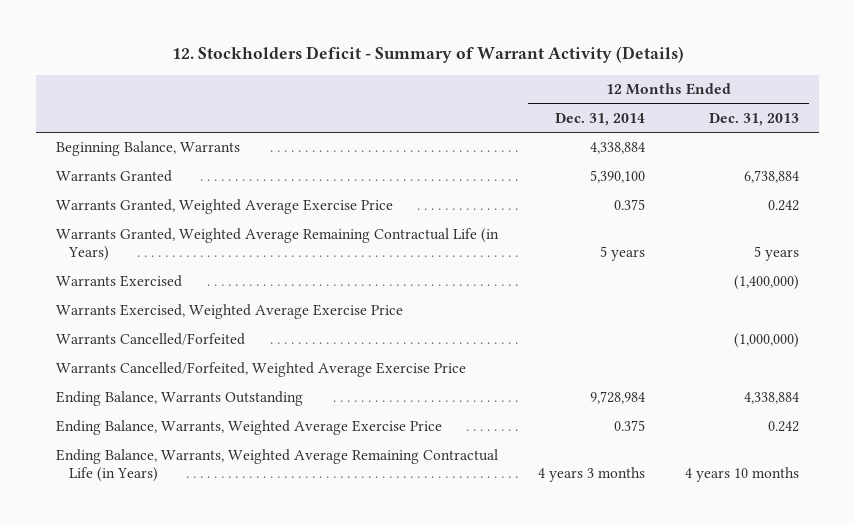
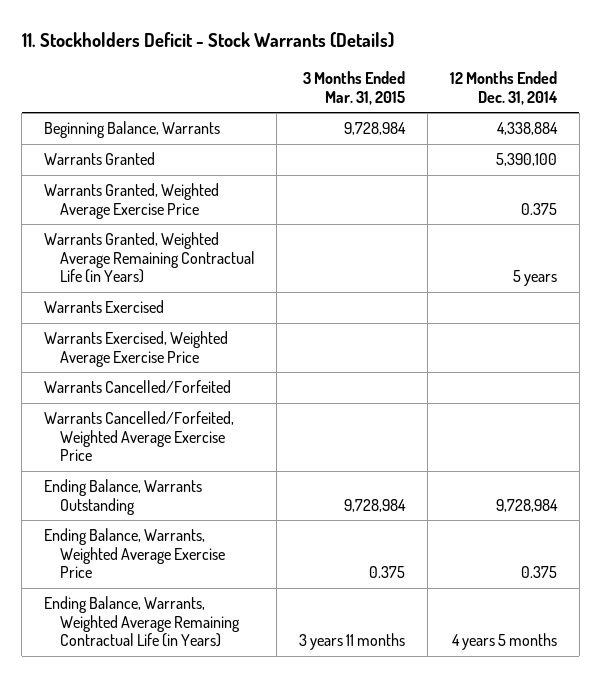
[171,46,684,64] 12. Stockholders Deficit - Summary of Warrant Activity (Details) -> [21,31,394,48] 11. Stockholders Deficit - Stock Warrants (Details)
[709,112,800,126] Dec. 31, 2013 -> none
none -> [303,71,406,105] 3 Months Ended Mar. 31, 2015
[538,467,646,483] 4 years 3 months -> [451,633,557,651] 4 years 5 months

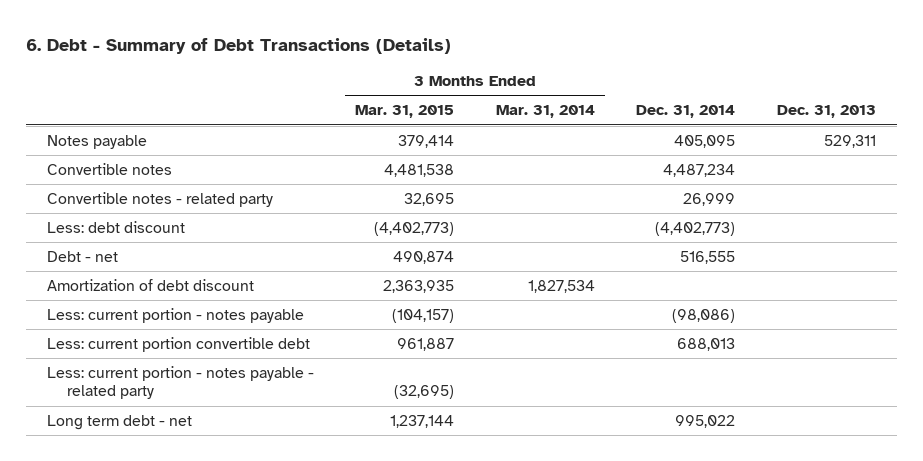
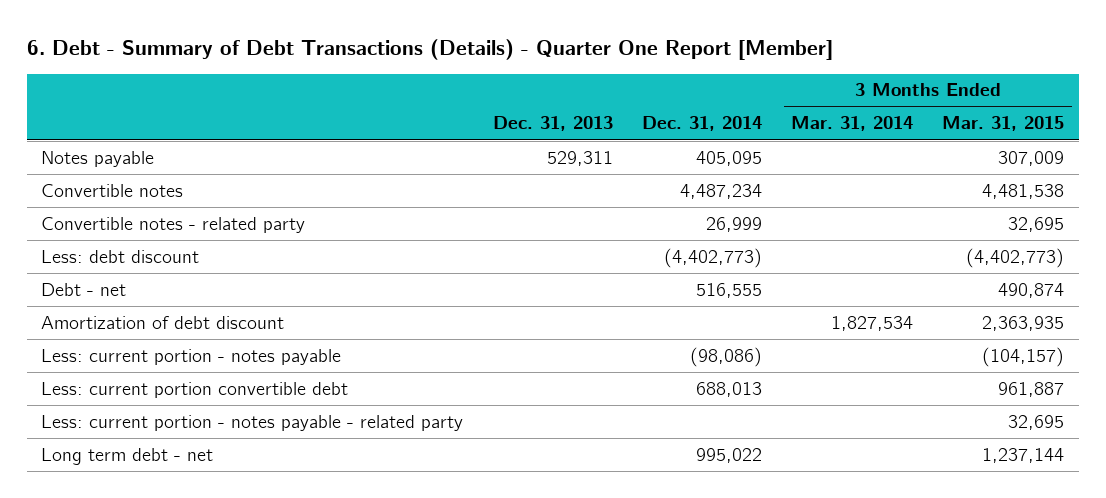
[26,37,452,54] 6. Debt - Summary of Debt Transactions (Details) -> [26,39,833,61] 6. Debt - Summary of Debt Transactions (Details) - Quarter One Report [Member]
[398,134,455,148] 379,414 -> [998,150,1065,166] 307,009
[394,385,455,400] (32,695) -> [1008,414,1065,430] 32,695

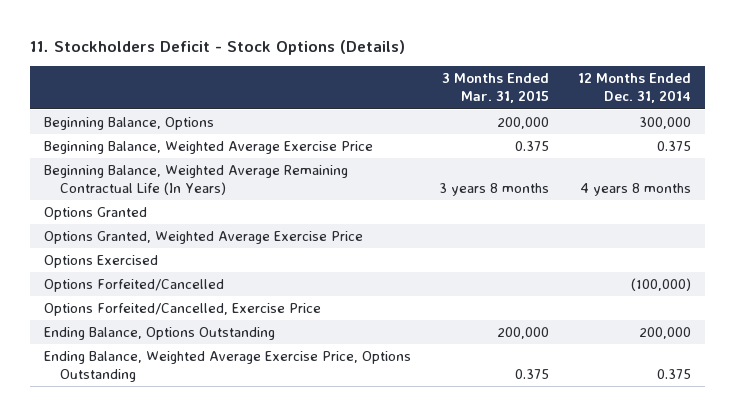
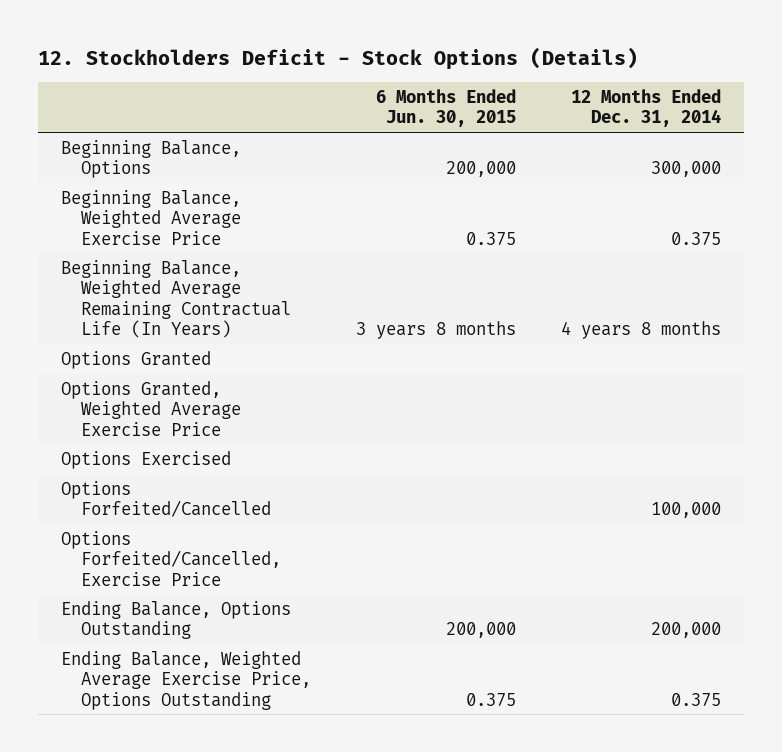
[29,39,405,55] 11. Stockholders Deficit - Stock Options (Details) -> [38,46,639,70] 12. Stockholders Deficit - Stock Options (Details)
[442,73,550,104] 3 Months Ended Mar. 31, 2015 -> none
none -> [376,88,517,128] 6 Months Ended Jun. 30, 2015
[630,277,691,291] (100,000) -> [651,502,722,519] 100,000

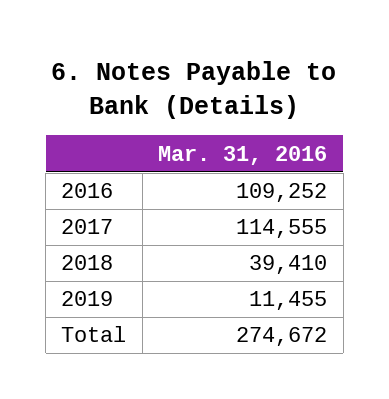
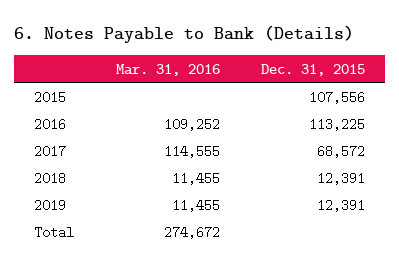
none -> [260,63,365,76] Dec. 31, 2015
none -> [34,90,67,104] 2015
[249,255,328,275] 39,410 -> [171,171,220,185] 11,455

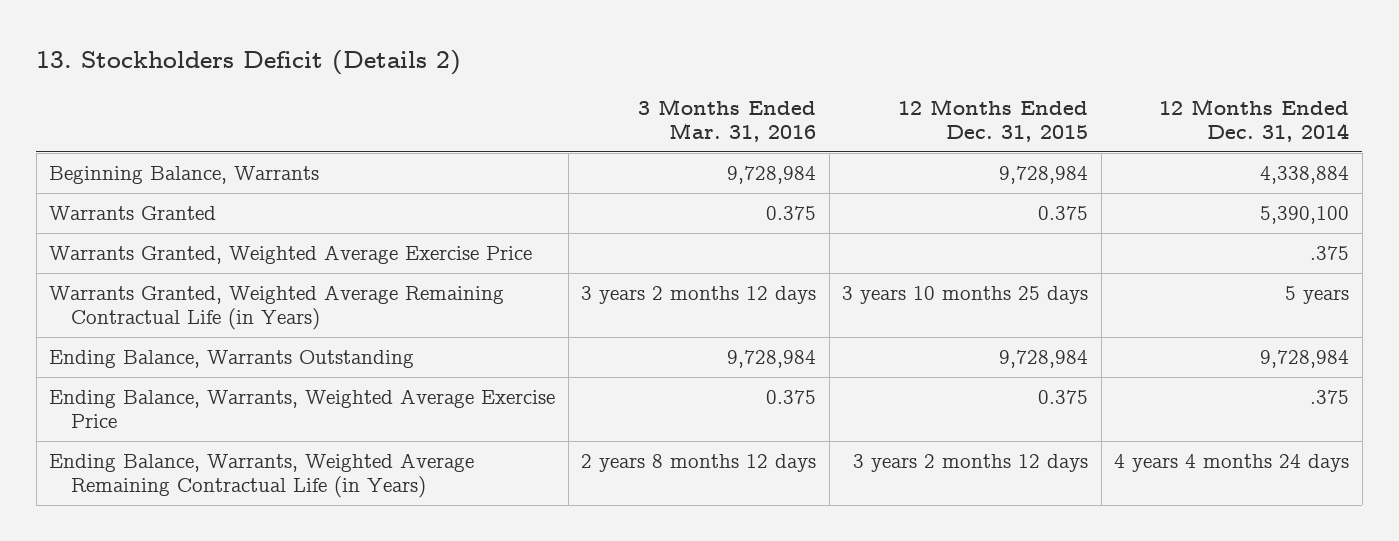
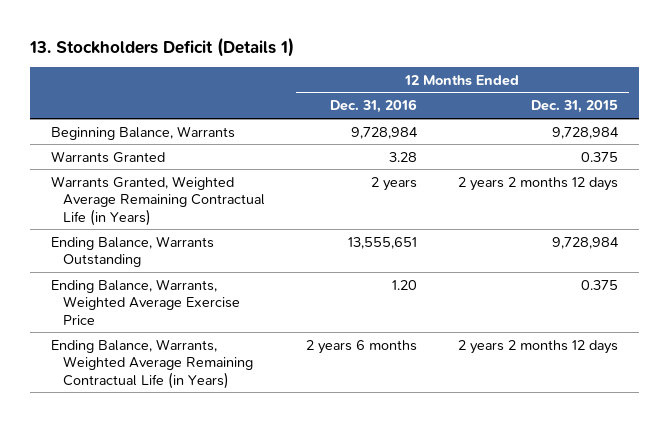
[36,49,462,75] 13. Stockholders Deficit (Details 2) -> [28,36,294,57] 13. Stockholders Deficit (Details 1)
[638,98,817,143] 3 Months Ended Mar. 31, 2016 -> none
[1159,98,1350,143] 12 Months Ended Dec. 31, 2014 -> none
none -> [329,99,417,114] Dec. 31, 2016
[49,244,533,264] Warrants Granted, Weighted Average Exercise Price -> none
[842,285,1089,304] 3 years 10 months 25 days -> [458,176,619,191] 2 years 2 months 12 days
[853,453,1089,472] 3 years 2 months 12 days -> [458,339,619,354] 2 years 2 months 12 days

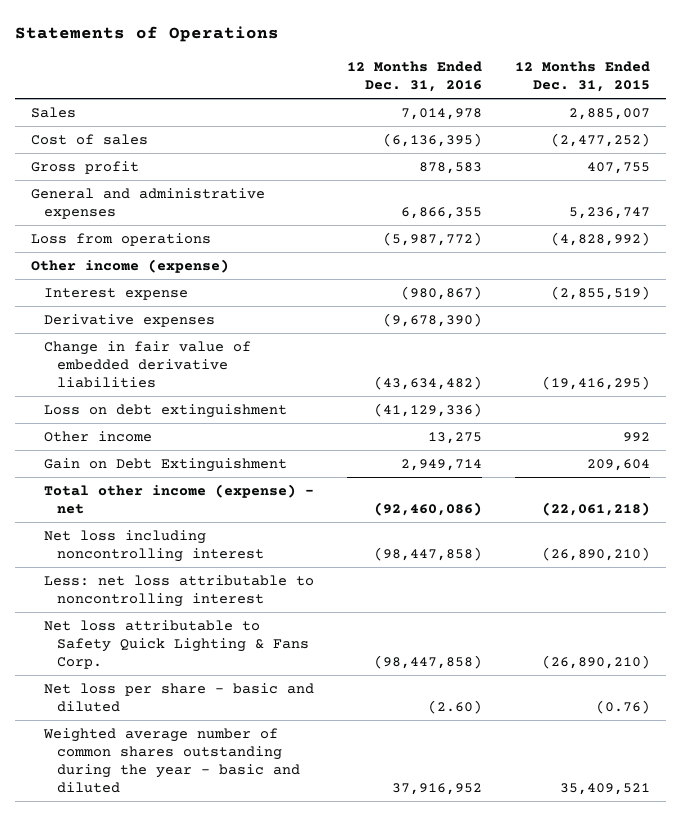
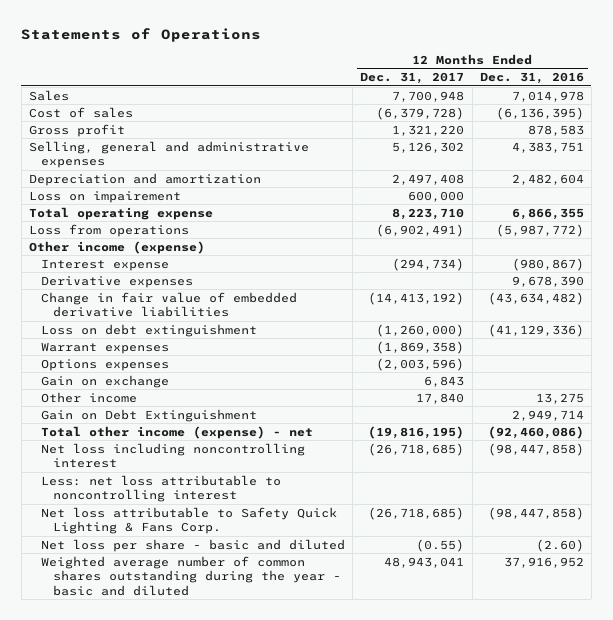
[514,61,650,93] 12 Months Ended Dec. 31, 2015 -> none
none -> [360,72,465,85] Dec. 31, 2017
[31,187,266,219] General and administrative expenses -> [28,140,309,169] Selling, general and administrative expenses
[400,206,482,219] 6,866,355 -> [511,141,584,153] 4,383,751
none -> [28,172,261,186] Depreciation and amortization
none -> [28,190,181,203] Loss on impairement
none -> [28,206,213,220] Total operating expense
[382,312,482,327] (9,678,390) -> [511,275,584,287] 9,678,390
none -> [41,341,170,354] Warrant expenses
none -> [41,358,170,371] Options expenses
none -> [41,374,170,388] Gain on exchange

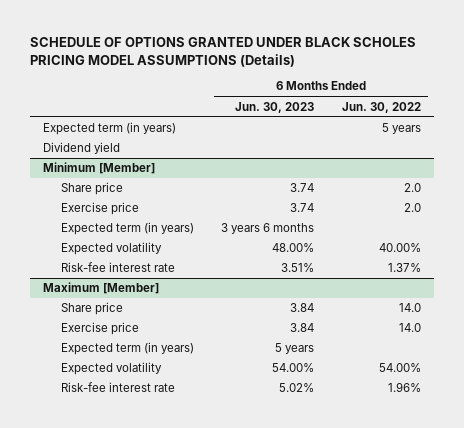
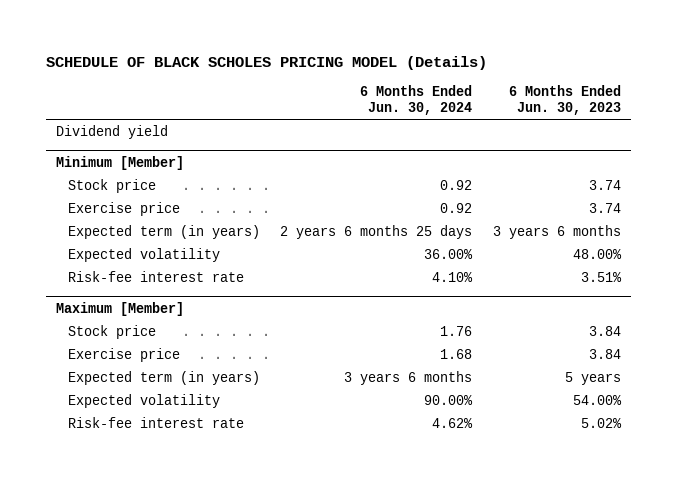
[29,37,416,67] SCHEDULE OF OPTIONS GRANTED UNDER BLACK SCHOLES PRICING MODEL ASSUMPTIONS (Details) -> [46,55,488,70] SCHEDULE OF BLACK SCHOLES PRICING MODEL (Details)
[341,101,421,113] Jun. 30, 2022 -> none
none -> [360,85,473,116] 6 Months Ended Jun. 30, 2024
[43,122,177,136] Expected term (in years) -> none
[60,182,123,196] Share price -> [67,178,156,193] Stock price
[60,302,123,316] Share price -> [67,324,156,339] Stock price

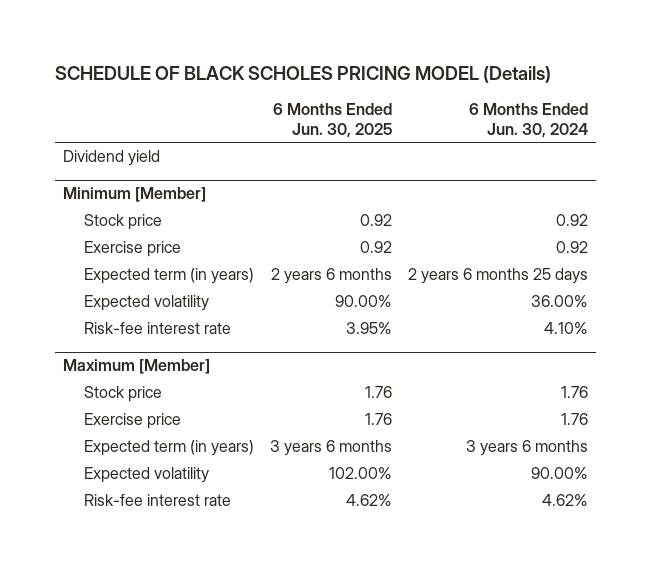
[508,85,621,116] 6 Months Ended Jun. 30, 2023 -> none
none -> [273,102,393,138] 6 Months Ended Jun. 30, 2025
[440,348,473,359] 1.68 -> [561,413,589,426] 1.76

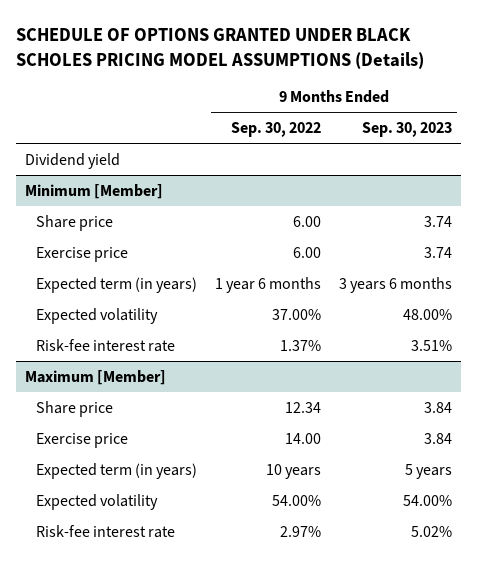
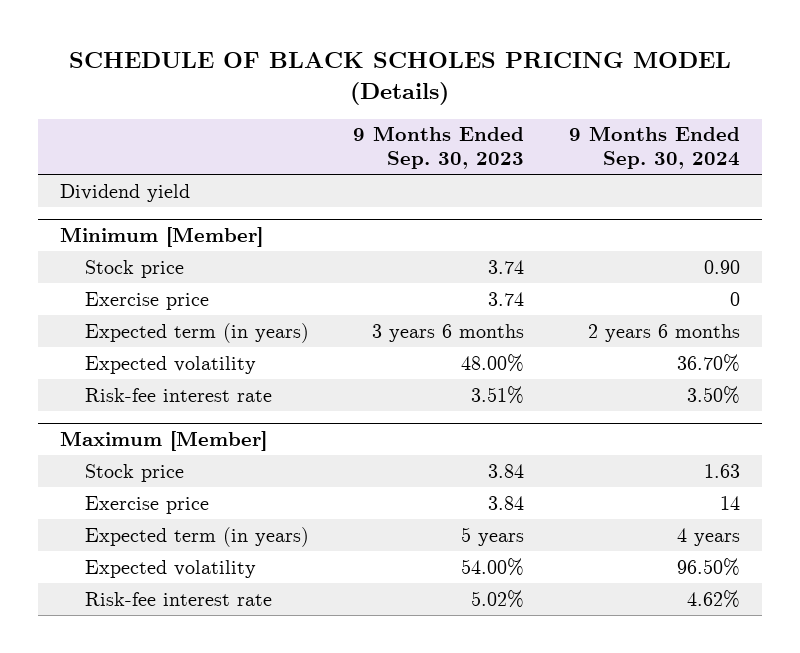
[16,27,425,69] SCHEDULE OF OPTIONS GRANTED UNDER BLACK SCHOLES PRICING MODEL ASSUMPTIONS (Details) -> [68,52,731,105] SCHEDULE OF BLACK SCHOLES PRICING MODEL (Details)
[231,122,322,138] Sep. 30, 2022 -> none
none -> [568,126,740,170] 9 Months Ended Sep. 30, 2024
[36,214,114,231] Share price -> [84,259,184,278] Stock price
[36,400,114,417] Share price -> [84,463,184,482] Stock price

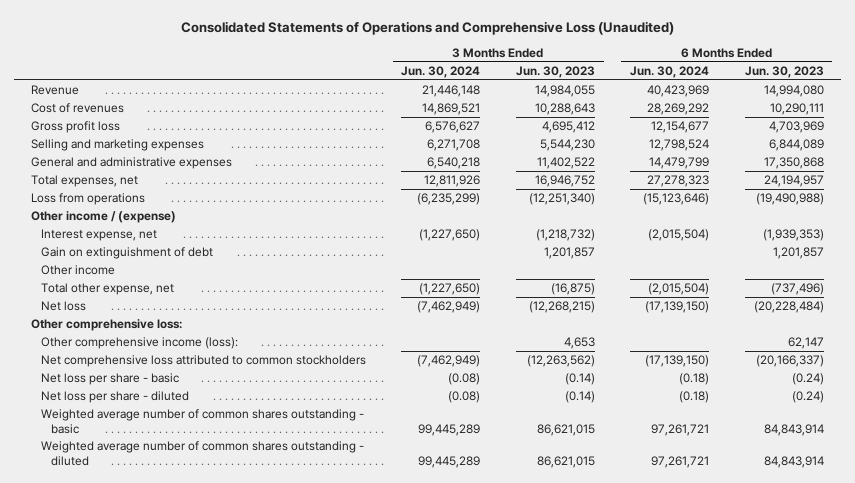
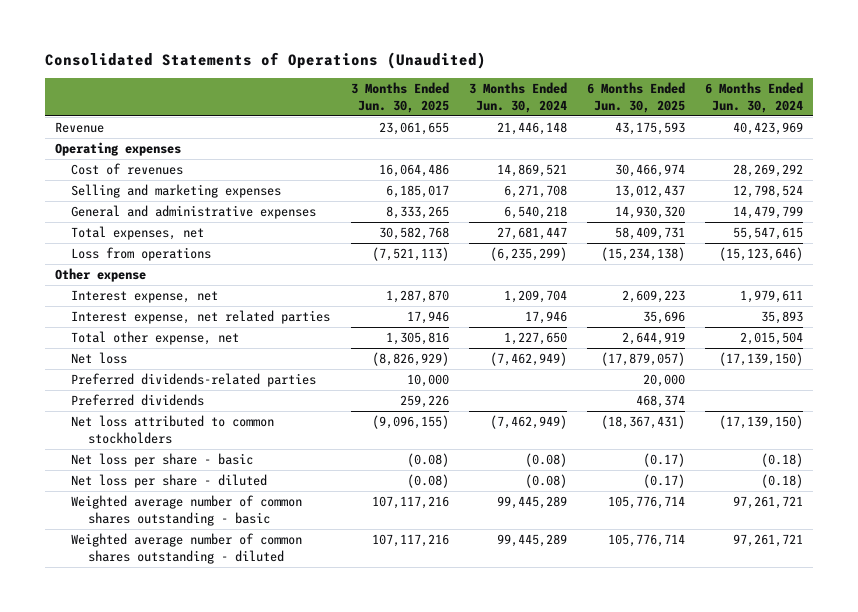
[180,21,674,36] Consolidated Statements of Operations and Comprehensive Loss (Unaudited) -> [44,52,486,70] Consolidated Statements of Operations (Unaudited)
[515,65,595,78] Jun. 30, 2023 -> none
[744,65,824,78] Jun. 30, 2023 -> none
none -> [350,82,449,114] 3 Months Ended Jun. 30, 2025
none -> [586,82,685,114] 6 Months Ended Jun. 30, 2025
none -> [54,141,181,156] Operating expenses
[31,121,121,134] Gross profit loss -> none
[424,175,481,188] 12,811,926 -> [496,226,567,240] 27,681,447
[647,175,710,188] 27,278,323 -> [732,226,803,240] 55,547,615
[41,247,214,260] Gain on extinguishment of debt -> none
[41,265,116,276] Other income -> none
[31,211,177,224] Other income / (expense) -> [54,267,146,282] Other expense
[419,229,481,242] (1,227,650) -> [503,289,567,303] 1,209,704
[648,229,710,242] (2,015,504) -> [739,289,803,303] 1,979,611
none -> [71,309,331,324] Interest expense, net related parties
[419,283,481,296] (1,227,650) -> [503,331,567,345] 1,227,650
[648,283,710,296] (2,015,504) -> [739,331,803,345] 2,015,504
[31,319,183,332] Other comprehensive loss: -> none
[41,337,239,350] Other comprehensive income (loss): -> none
none -> [71,372,317,387] Preferred dividends-related parties
none -> [71,393,205,406] Preferred dividends
[41,355,367,368] Net comprehensive loss attributed to common stockholders -> [71,414,275,444] Net loss attributed to common stockholders

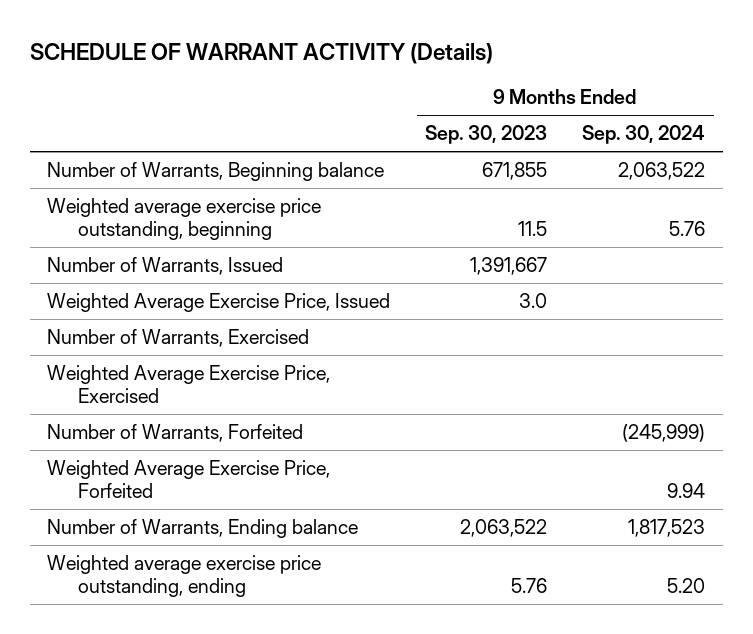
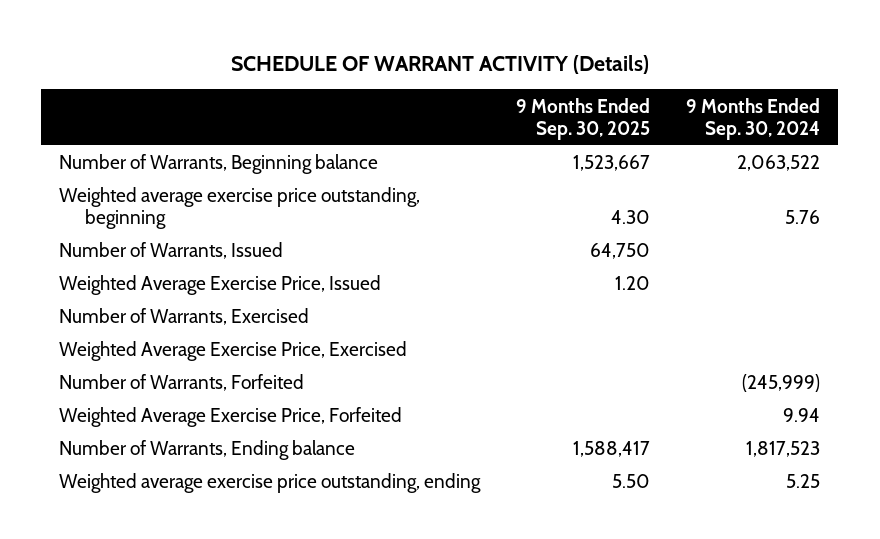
[425,125,548,145] Sep. 30, 2023 -> none
none -> [516,97,651,140] 9 Months Ended Sep. 30, 2025
[667,577,706,593] 5.20 -> [786,474,821,489] 5.25

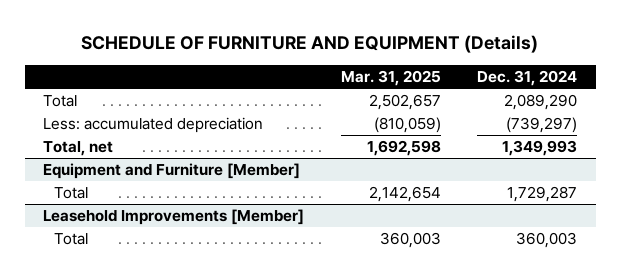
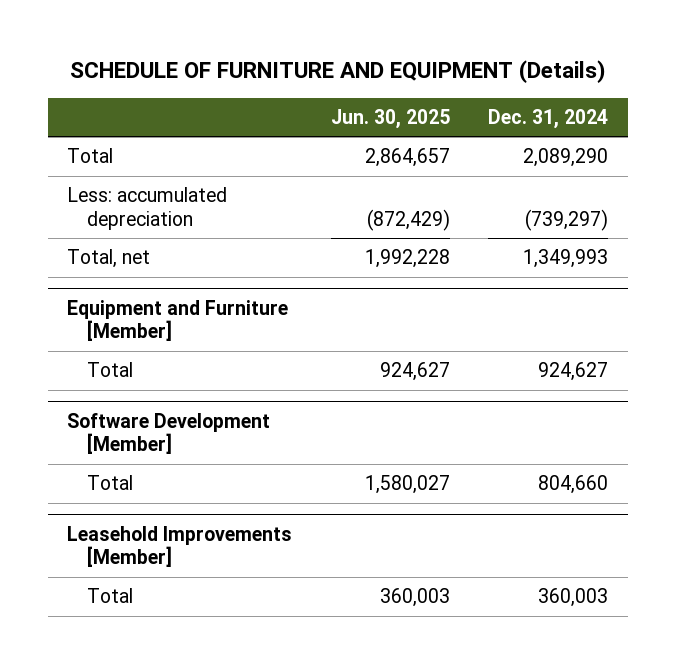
[340,70,441,87] Mar. 31, 2025 -> none
none -> [330,108,450,129] Jun. 30, 2025
[507,186,578,203] 1,729,287 -> [538,362,609,382] 924,627
none -> [67,412,271,455] Software Development [Member]
none -> [87,475,134,491] Total

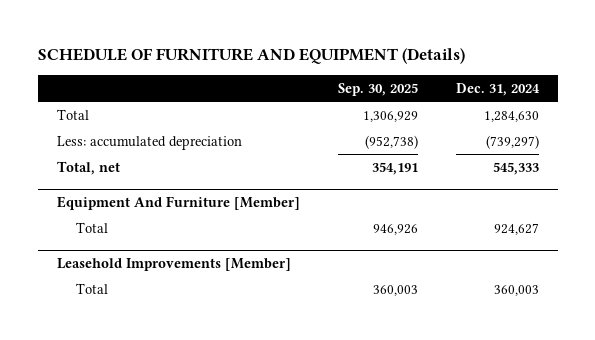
[330,108,450,129] Jun. 30, 2025 -> none
none -> [337,82,418,96] Sep. 30, 2025
[523,148,609,168] 2,089,290 -> [483,110,539,122] 1,284,630
[523,249,609,269] 1,349,993 -> [492,161,539,175] 545,333
[67,299,289,342] Equipment and Furniture [Member] -> [56,195,300,210] Equipment And Furniture [Member]
[67,412,271,455] Software Development [Member] -> none
[87,475,134,491] Total -> none

